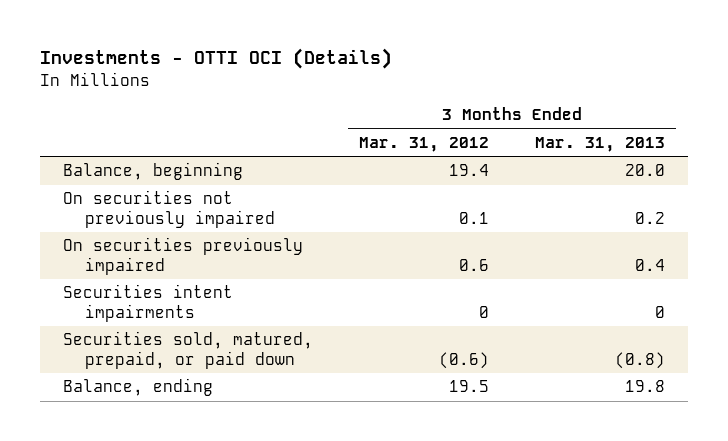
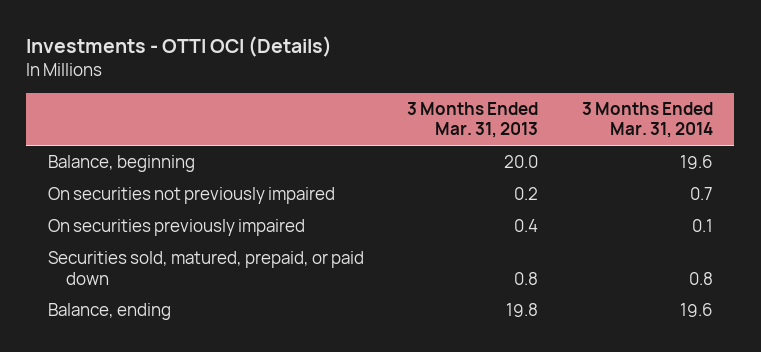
[358,137,489,153] Mar. 31, 2012 -> none
none -> [581,101,713,139] 3 Months Ended Mar. 31, 2014
[63,284,234,322] Securities intent impairments -> none
[614,351,665,369] (0.8) -> [514,271,539,285] 0.8

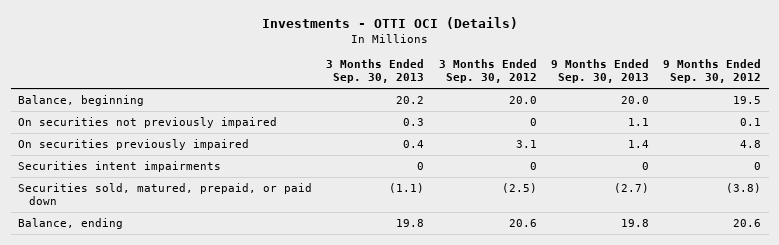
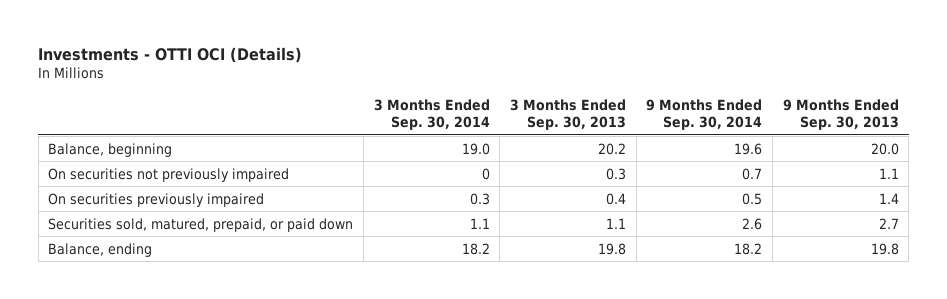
[438,59,537,84] 3 Months Ended Sep. 30, 2012 -> none
[663,59,762,84] 9 Months Ended Sep. 30, 2012 -> none
none -> [373,98,490,131] 3 Months Ended Sep. 30, 2014
none -> [646,98,763,131] 9 Months Ended Sep. 30, 2014
[17,160,221,172] Securities intent impairments -> none
[389,182,425,193] (1.1) -> [605,217,626,229] 1.1
[613,182,649,193] (2.7) -> [878,217,899,229] 2.7

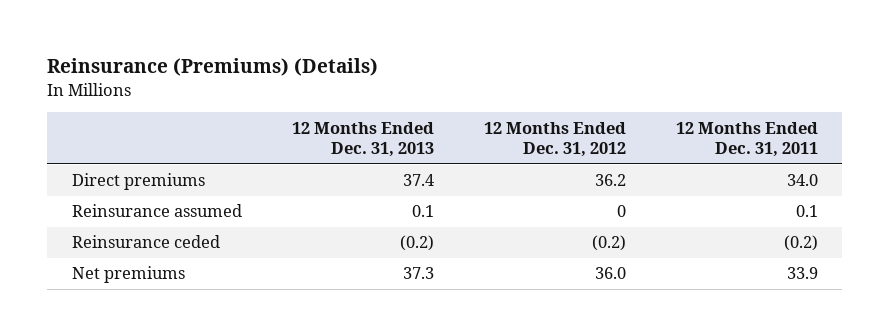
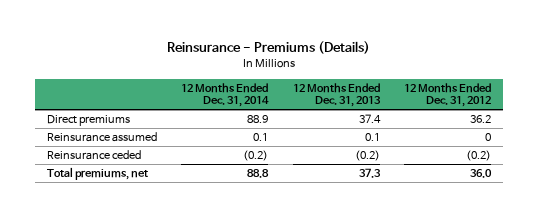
[47,58,379,77] Reinsurance (Premiums) (Details) -> [167,41,371,55] Reinsurance - Premiums (Details)
[675,121,818,158] 12 Months Ended Dec. 31, 2011 -> none
none -> [181,82,270,108] 12 Months Ended Dec. 31, 2014
[71,266,185,284] Net premiums -> [47,166,149,180] Total premiums, net

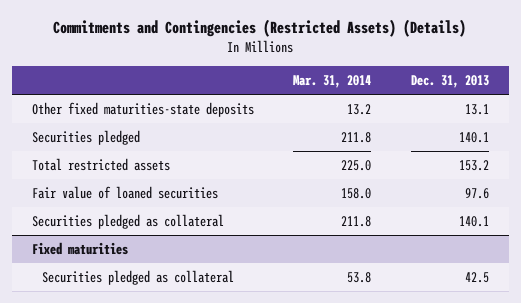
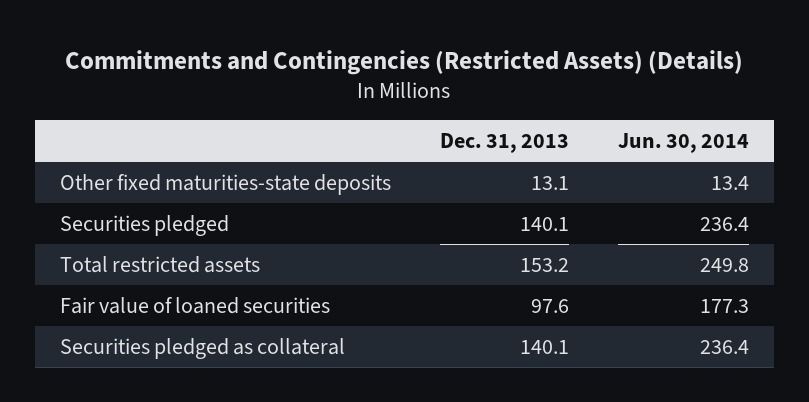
[293,74,372,88] Mar. 31, 2014 -> none
none -> [618,133,750,154] Jun. 30, 2014
[31,242,128,256] Fixed maturities -> none
[41,270,234,286] Securities pledged as collateral -> none

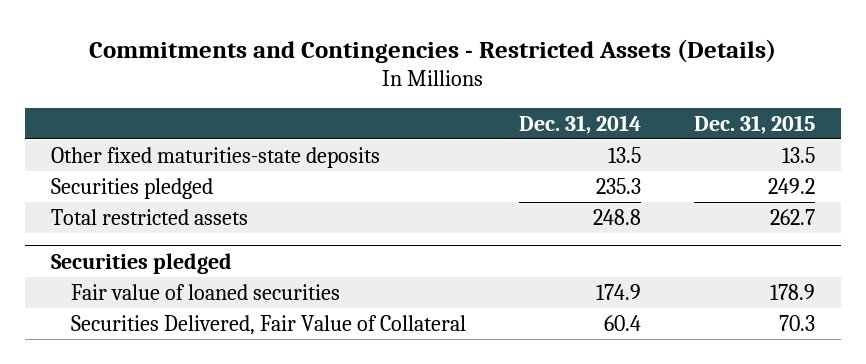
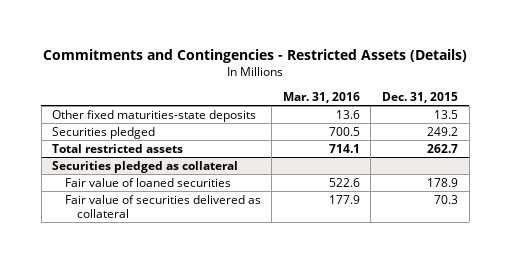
[518,114,641,134] Dec. 31, 2014 -> none
none -> [282,92,360,104] Mar. 31, 2016
[51,252,233,274] Securities pledged -> [52,160,239,173] Securities pledged as collateral
[70,314,466,335] Securities Delivered, Fair Value of Collateral -> [64,194,261,218] Fair value of securities delivered as collateral

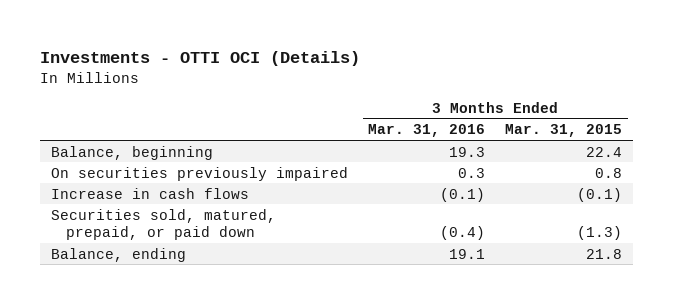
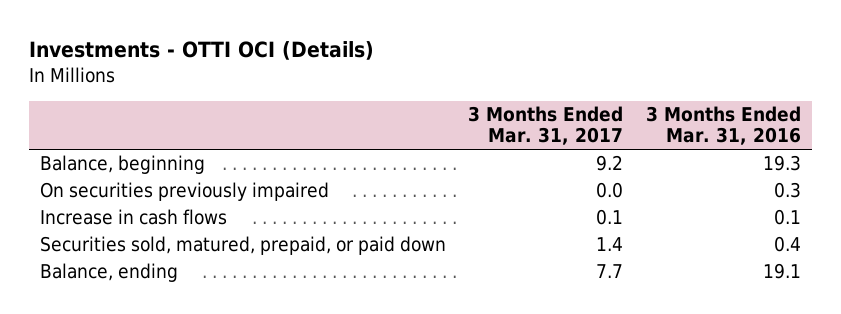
[505,124,623,138] Mar. 31, 2015 -> none
none -> [468,105,624,146] 3 Months Ended Mar. 31, 2017
[440,187,486,202] (0.1) -> [773,209,801,226] 0.1
[440,225,486,240] (0.4) -> [773,236,801,253] 0.4

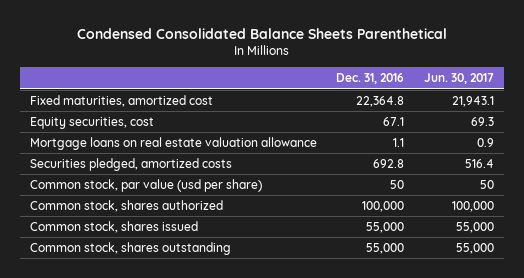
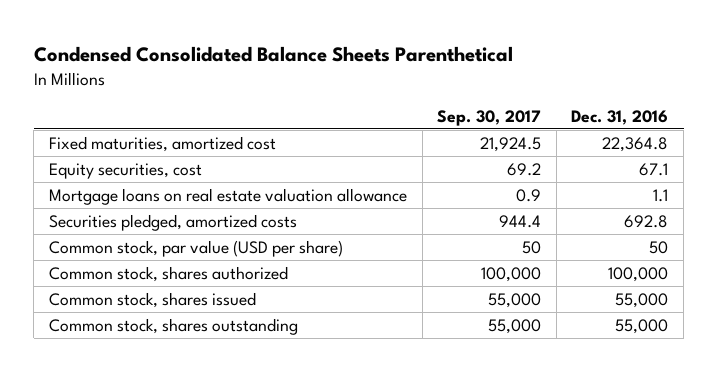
[424,73,495,85] Jun. 30, 2017 -> none
none -> [437,109,542,126] Sep. 30, 2017
[29,179,262,193] Common stock, par value (usd per share) -> [49,239,344,257] Common stock, par value (USD per share)

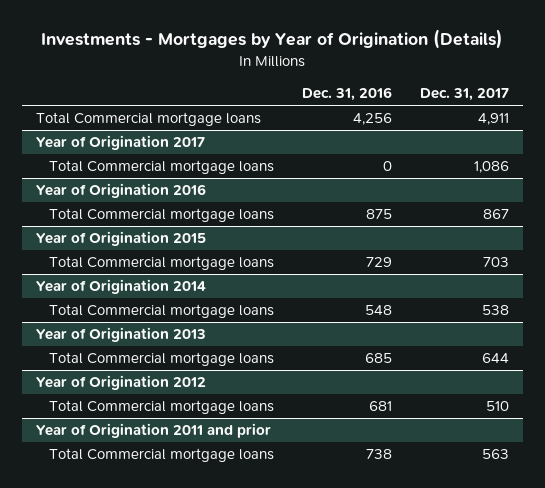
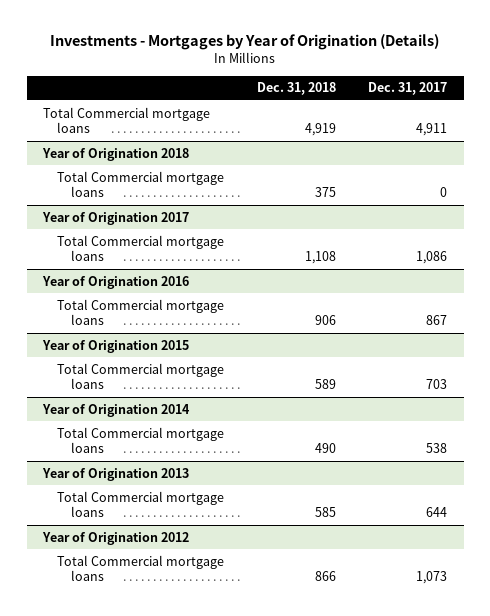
[301,87,392,102] Dec. 31, 2016 -> none
none -> [256,82,336,96] Dec. 31, 2018
none -> [41,147,189,161] Year of Origination 2018
none -> [56,170,224,198] Total Commercial mortgage loans
[35,423,271,439] Year of Origination 2011 and prior -> none
[48,448,274,463] Total Commercial mortgage loans -> none
[486,401,510,412] 510 -> [416,571,448,585] 1,073

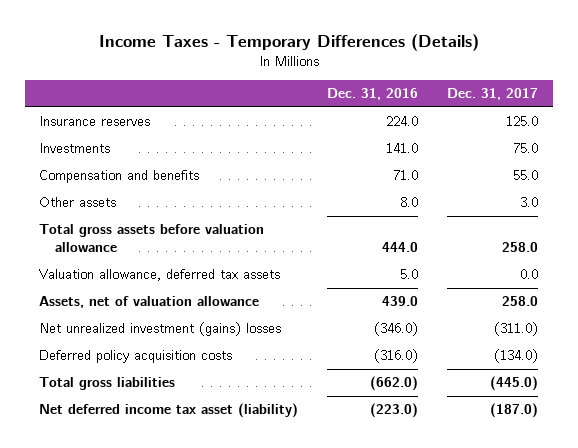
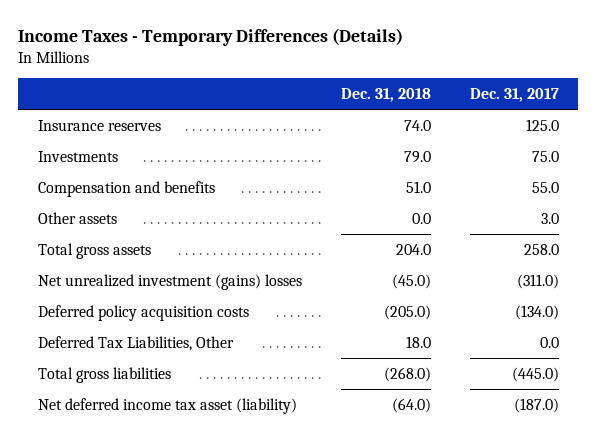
[327,88,419,101] Dec. 31, 2016 -> none
none -> [340,87,431,102] Dec. 31, 2018
[39,269,281,282] Valuation allowance, deferred tax assets -> none
[39,296,260,309] Assets, net of valuation allowance -> none
[39,224,265,253] Total gross assets before valuation allowance -> [37,242,151,259] Total gross assets
none -> [37,335,234,351] Deferred Tax Liabilities, Other

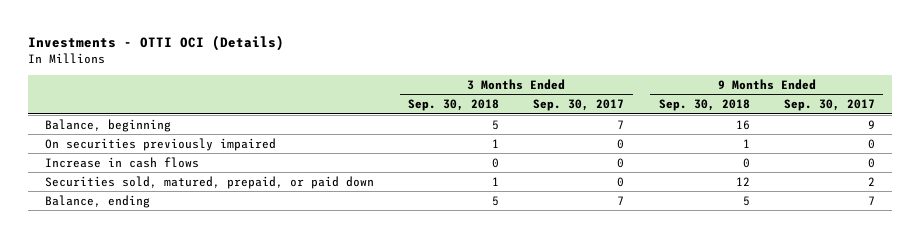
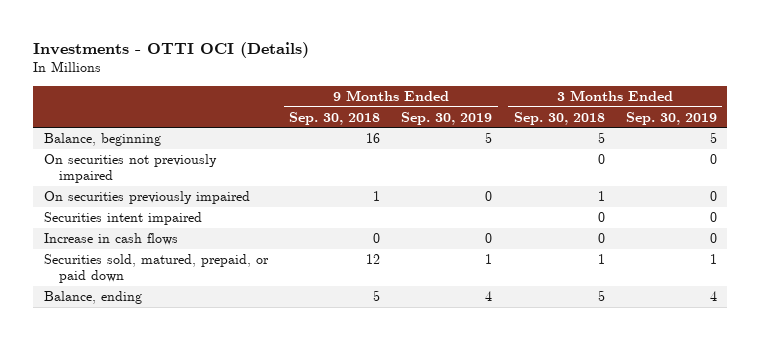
[533,98,625,111] Sep. 30, 2017 -> none
[783,98,875,111] Sep. 30, 2017 -> none
none -> [401,111,493,125] Sep. 30, 2019
none -> [625,111,717,125] Sep. 30, 2019
none -> [43,154,217,184] On securities not previously impaired
none -> [43,212,202,226] Securities intent impaired

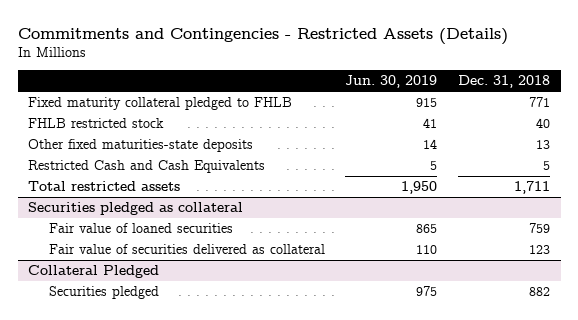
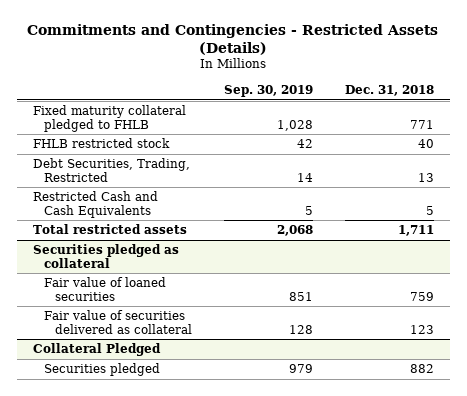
[345,75,438,89] Jun. 30, 2019 -> none
none -> [224,85,314,98] Sep. 30, 2019
[28,139,254,153] Other fixed maturities-state deposits -> none
none -> [32,158,190,182] Debt Securities, Trading, Restricted

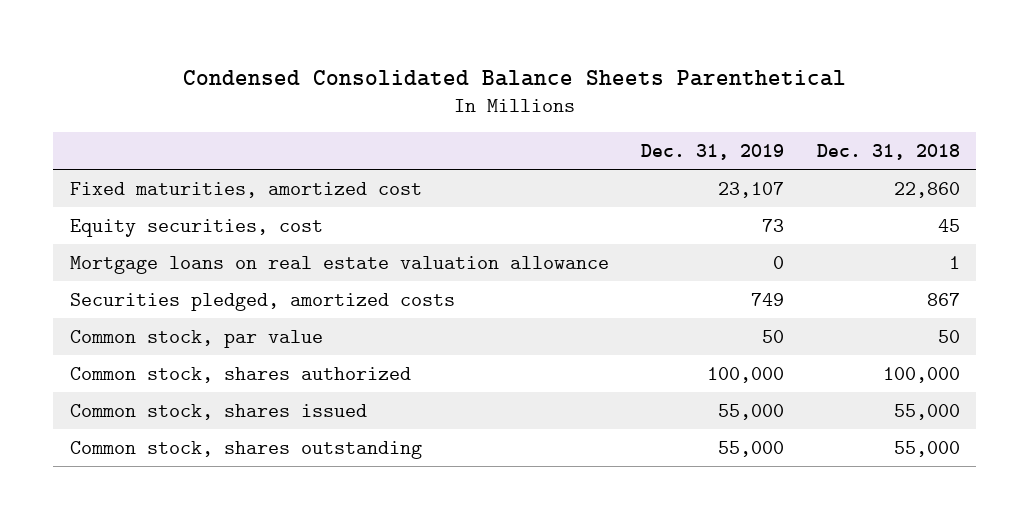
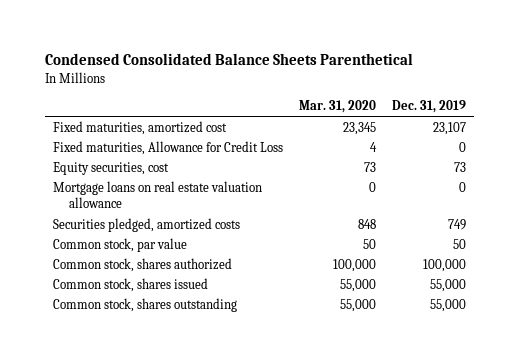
[817,144,961,161] Dec. 31, 2018 -> none
none -> [299,100,377,114] Mar. 31, 2020
none -> [53,140,284,155] Fixed maturities, Allowance for Credit Loss

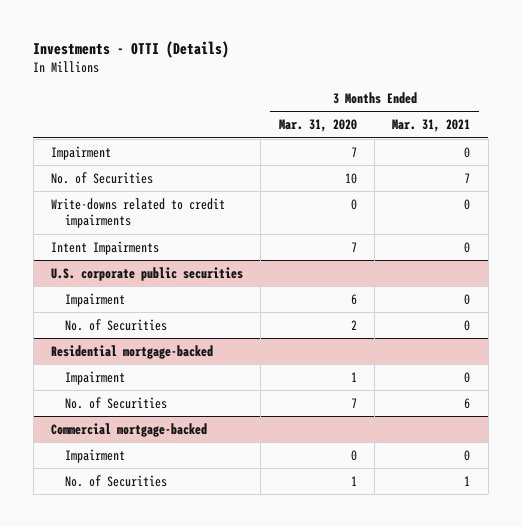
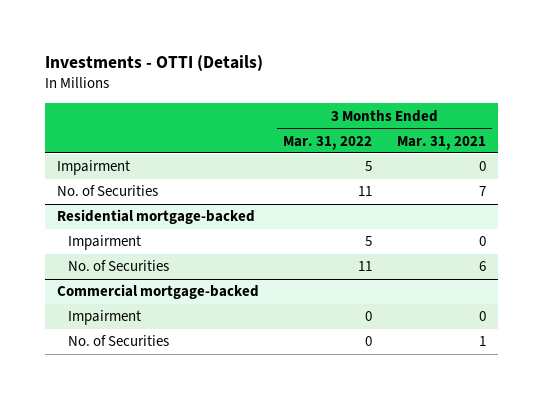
[278,119,357,133] Mar. 31, 2020 -> none
none -> [283,135,373,150] Mar. 31, 2022
[51,197,226,229] Write-downs related to credit impairments -> none
[51,240,160,255] Intent Impairments -> none
[51,266,244,281] U.S. corporate public securities -> none
[64,292,125,307] Impairment -> none
[64,318,167,331] No. of Securities -> none

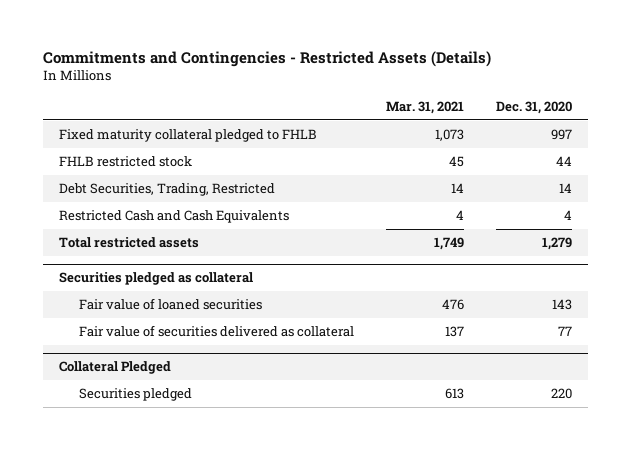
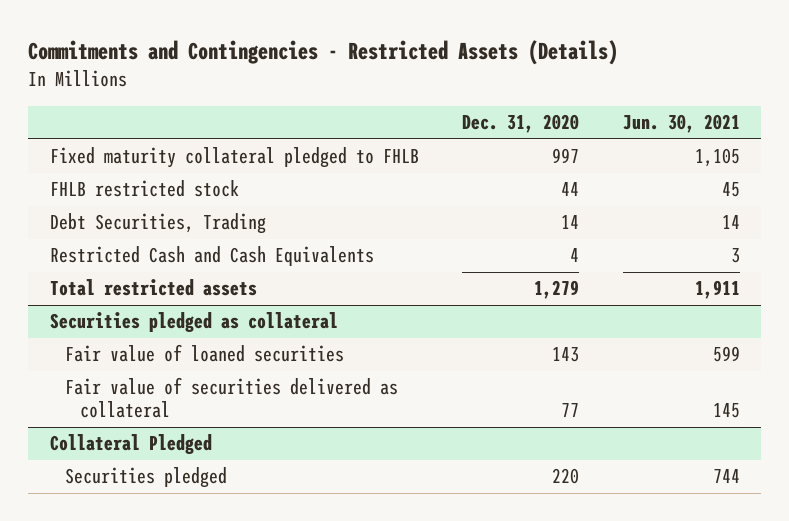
[385,100,464,114] Mar. 31, 2021 -> none
none -> [622,114,740,134] Jun. 30, 2021
[58,183,275,197] Debt Securities, Trading, Restricted -> [49,213,266,235] Debt Securities, Trading

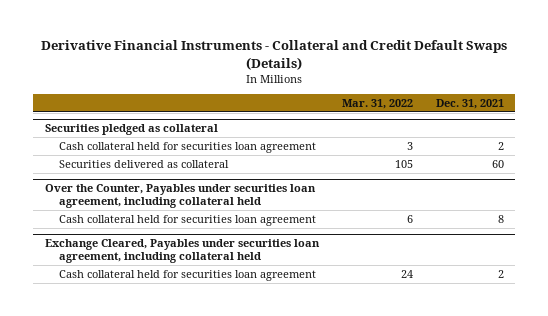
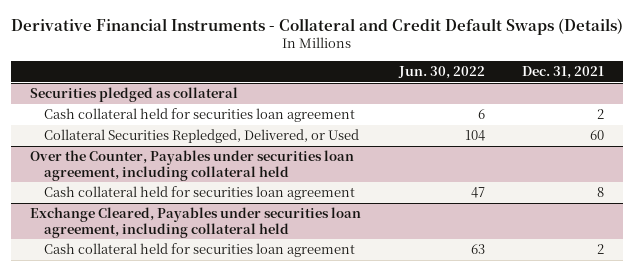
[341,98,413,109] Mar. 31, 2022 -> none
none -> [397,65,485,79] Jun. 30, 2022
[59,159,230,168] Securities delivered as collateral -> none
none -> [44,129,360,144] Collateral Securities Repledged, Delivered, or Used

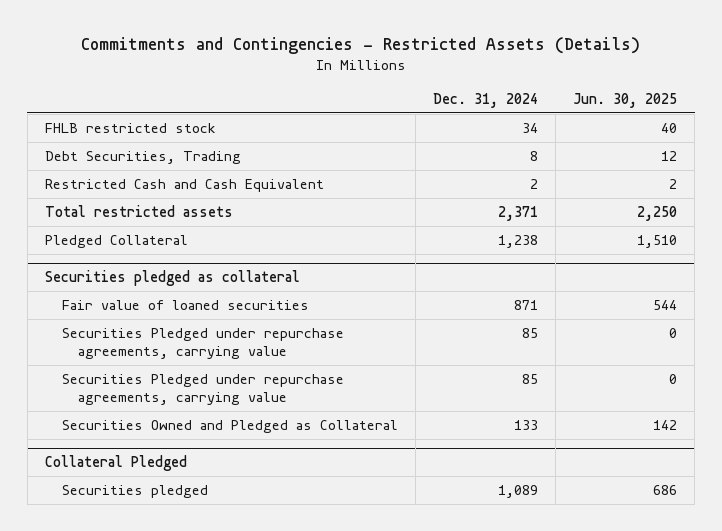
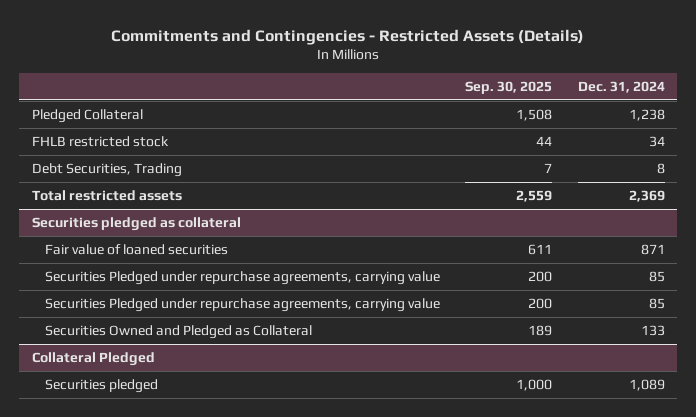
[573,92,678,108] Jun. 30, 2025 -> none
none -> [465,80,553,94] Sep. 30, 2025
[44,234,188,248] Pledged Collateral -> [31,108,143,123] Pledged Collateral
[44,178,324,192] Restricted Cash and Cash Equivalent -> none
[498,205,539,221] 2,371 -> [628,189,665,202] 2,369

